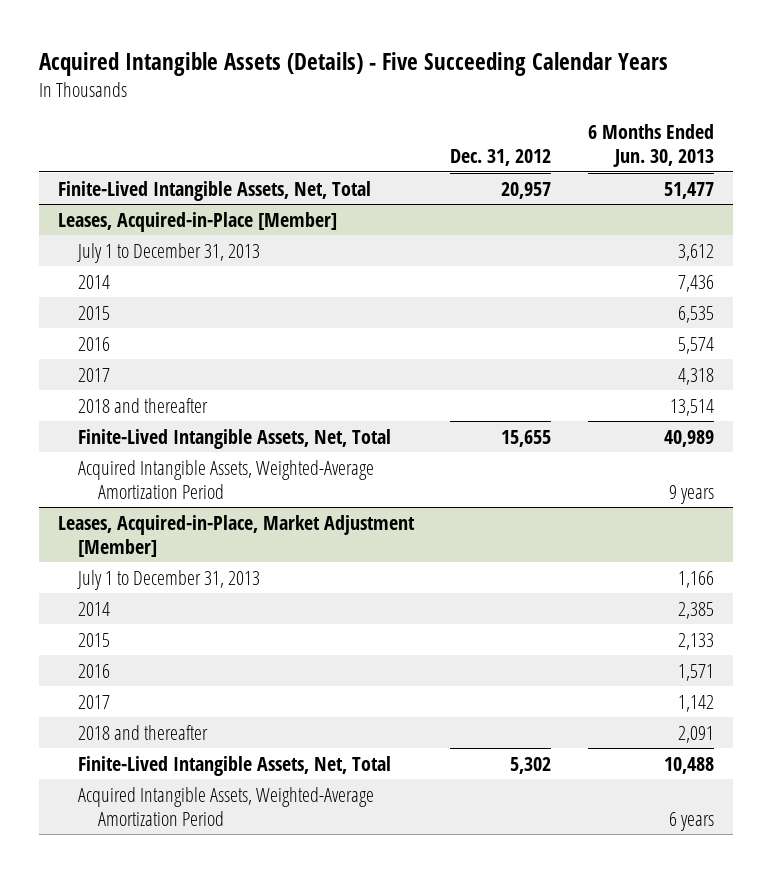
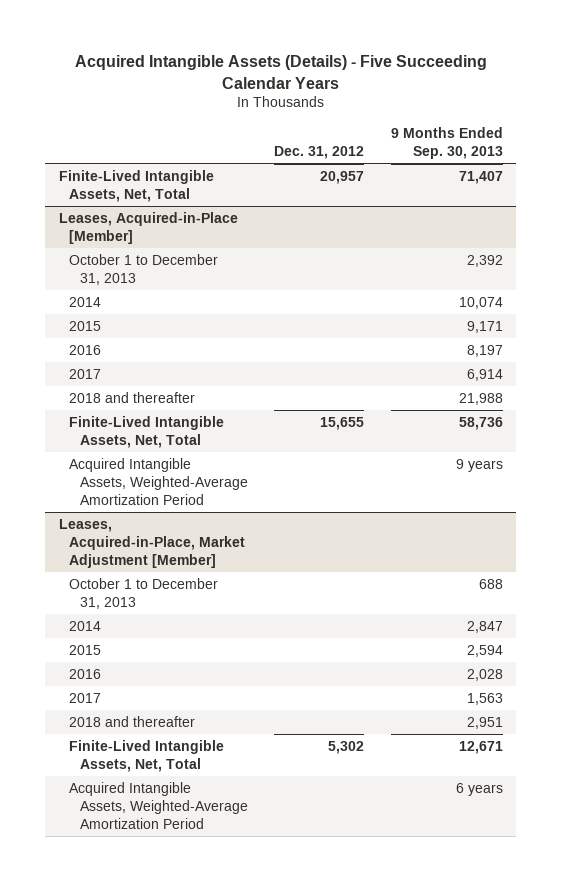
[588,124,715,168] 6 Months Ended Jun. 30, 2013 -> none
none -> [391,127,504,160] 9 Months Ended Sep. 30, 2013
[76,242,260,263] July 1 to December 31, 2013 -> [69,253,219,285] October 1 to December 31, 2013
[76,569,260,590] July 1 to December 31, 2013 -> [69,577,219,609] October 1 to December 31, 2013

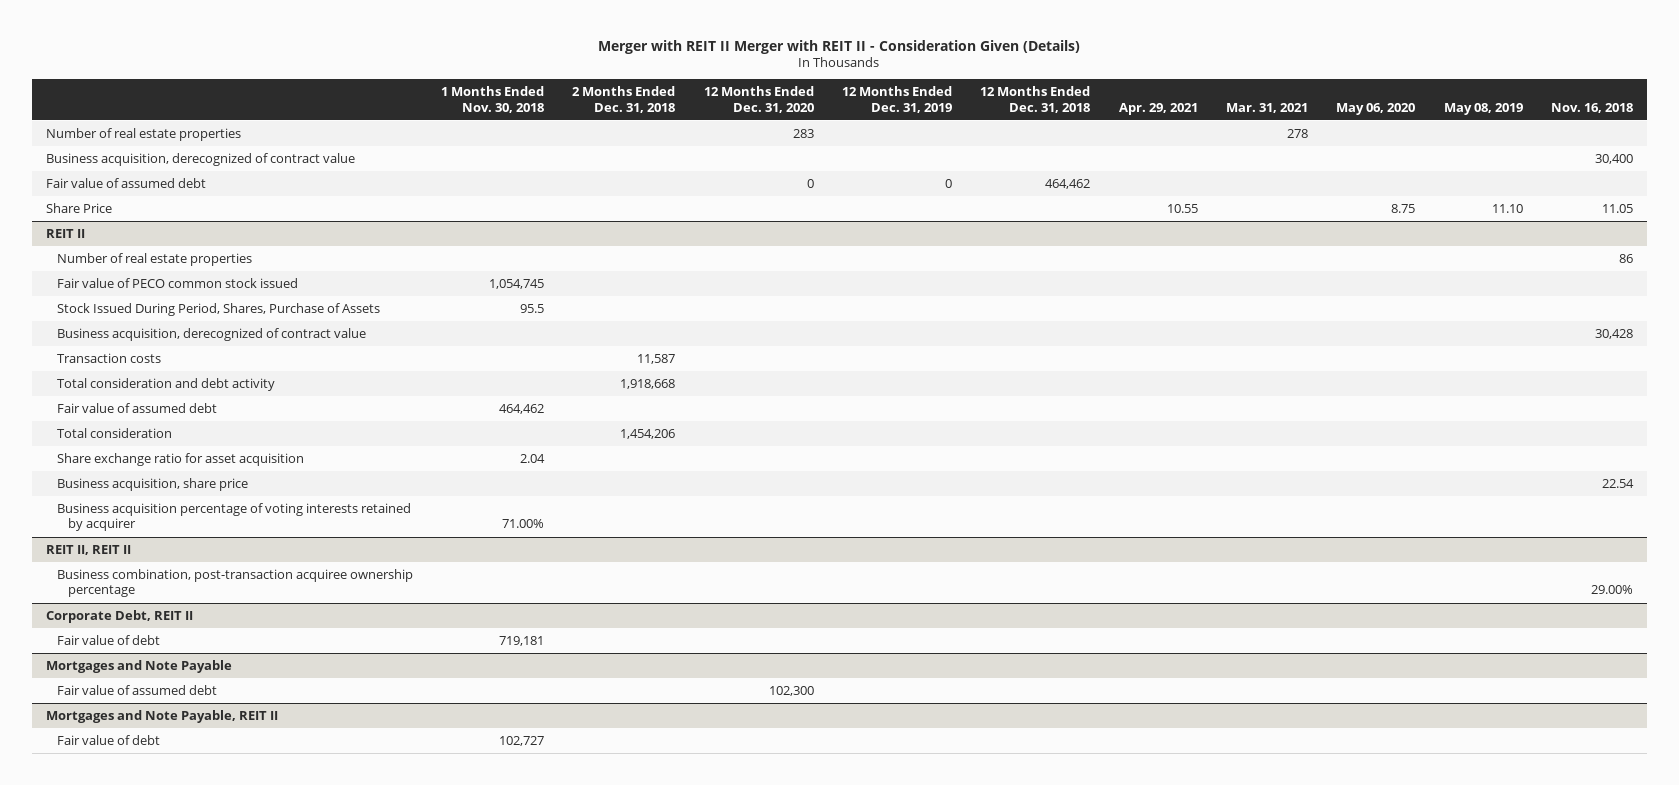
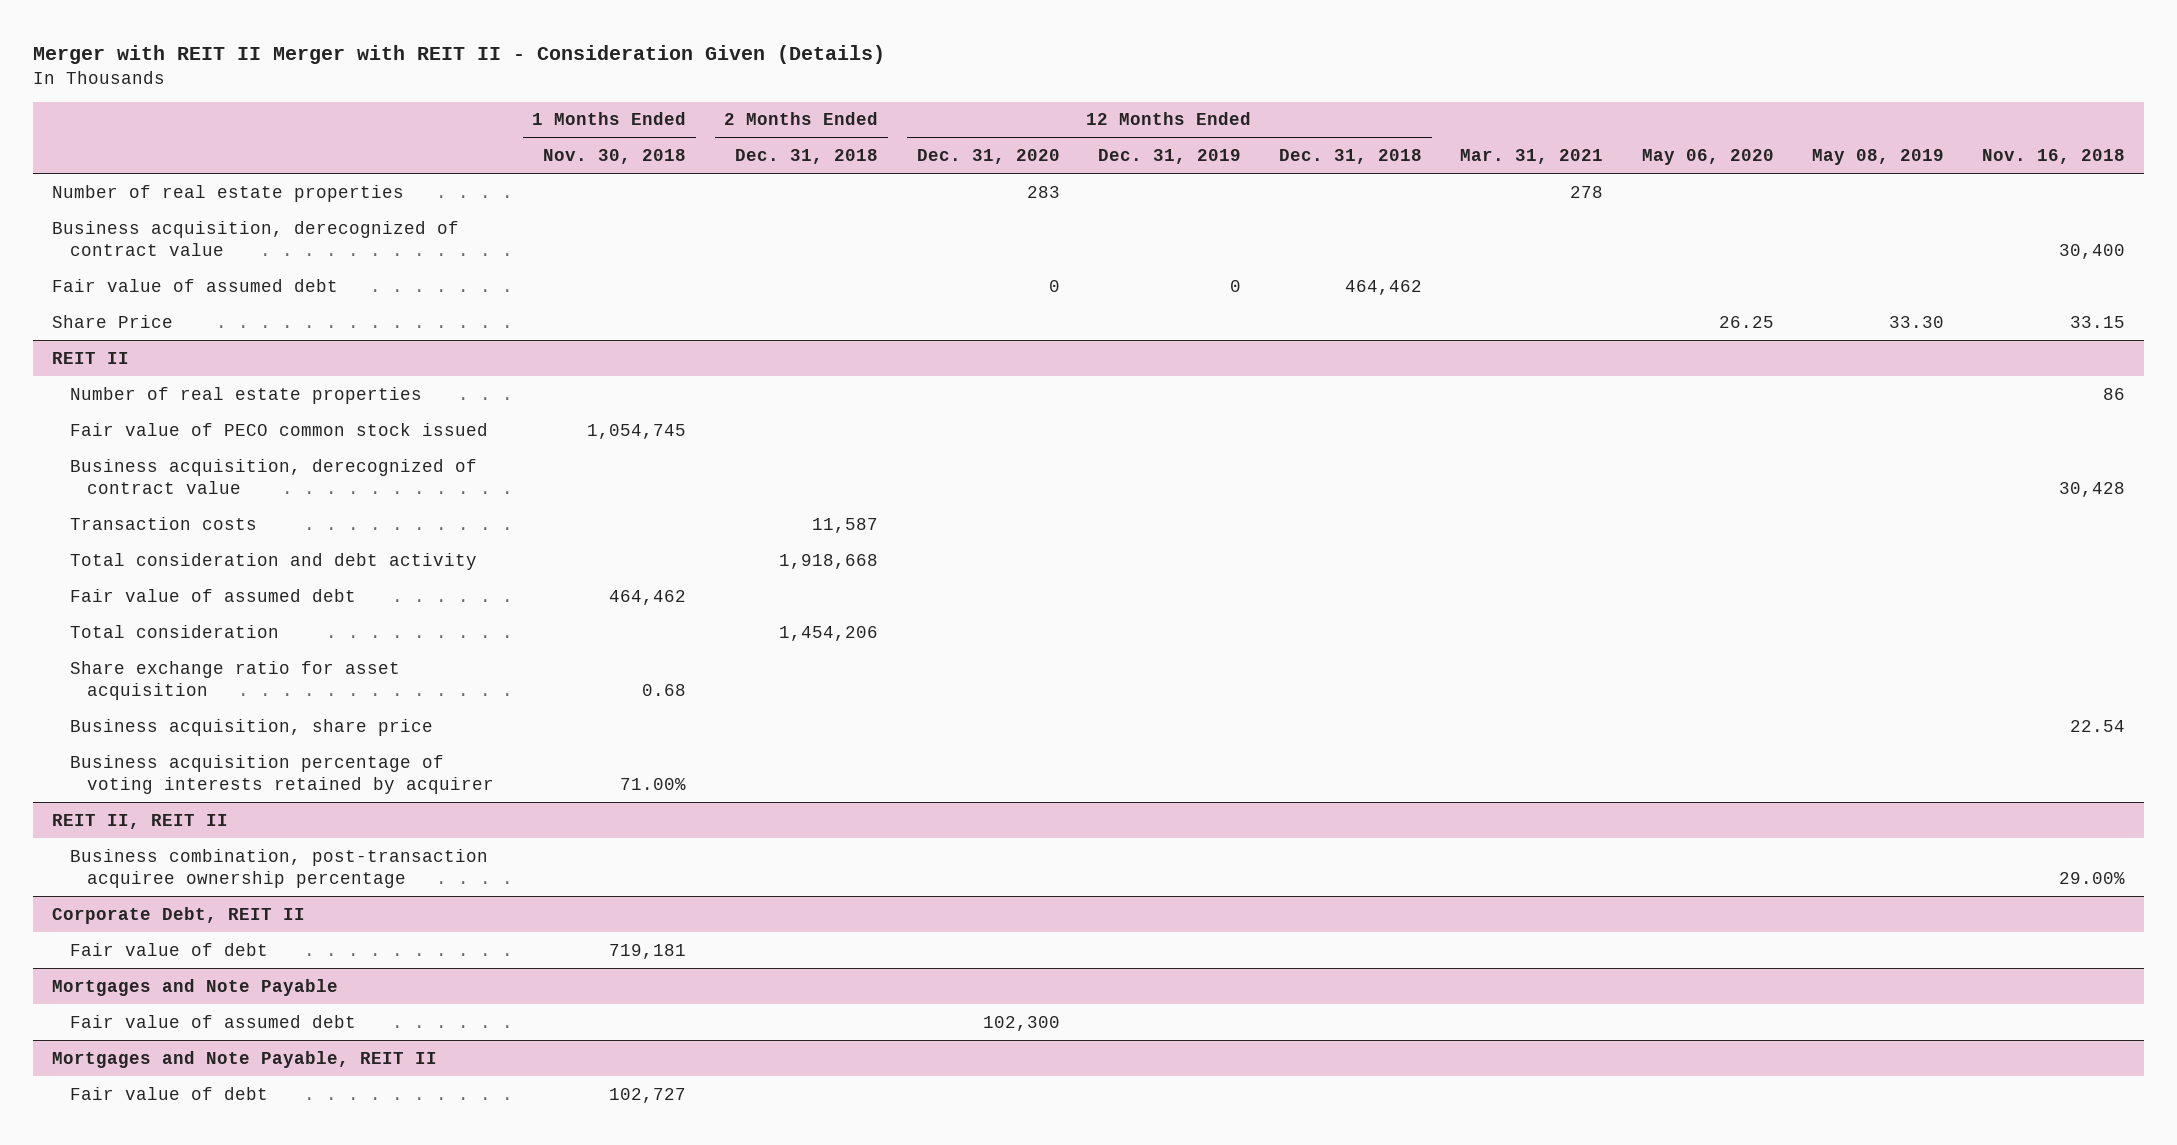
[1118,102,1198,115] Apr. 29, 2021 -> none
[1391,203,1416,213] 8.75 -> [1718,315,1774,328] 26.25
[1491,203,1523,213] 11.10 -> [1888,315,1944,328] 33.30
[1602,203,1634,213] 11.05 -> [2070,315,2126,328] 33.15
[56,302,380,316] Stock Issued During Period, Shares, Purchase of Assets -> none
[519,453,545,463] 2.04 -> [642,684,687,697] 0.68

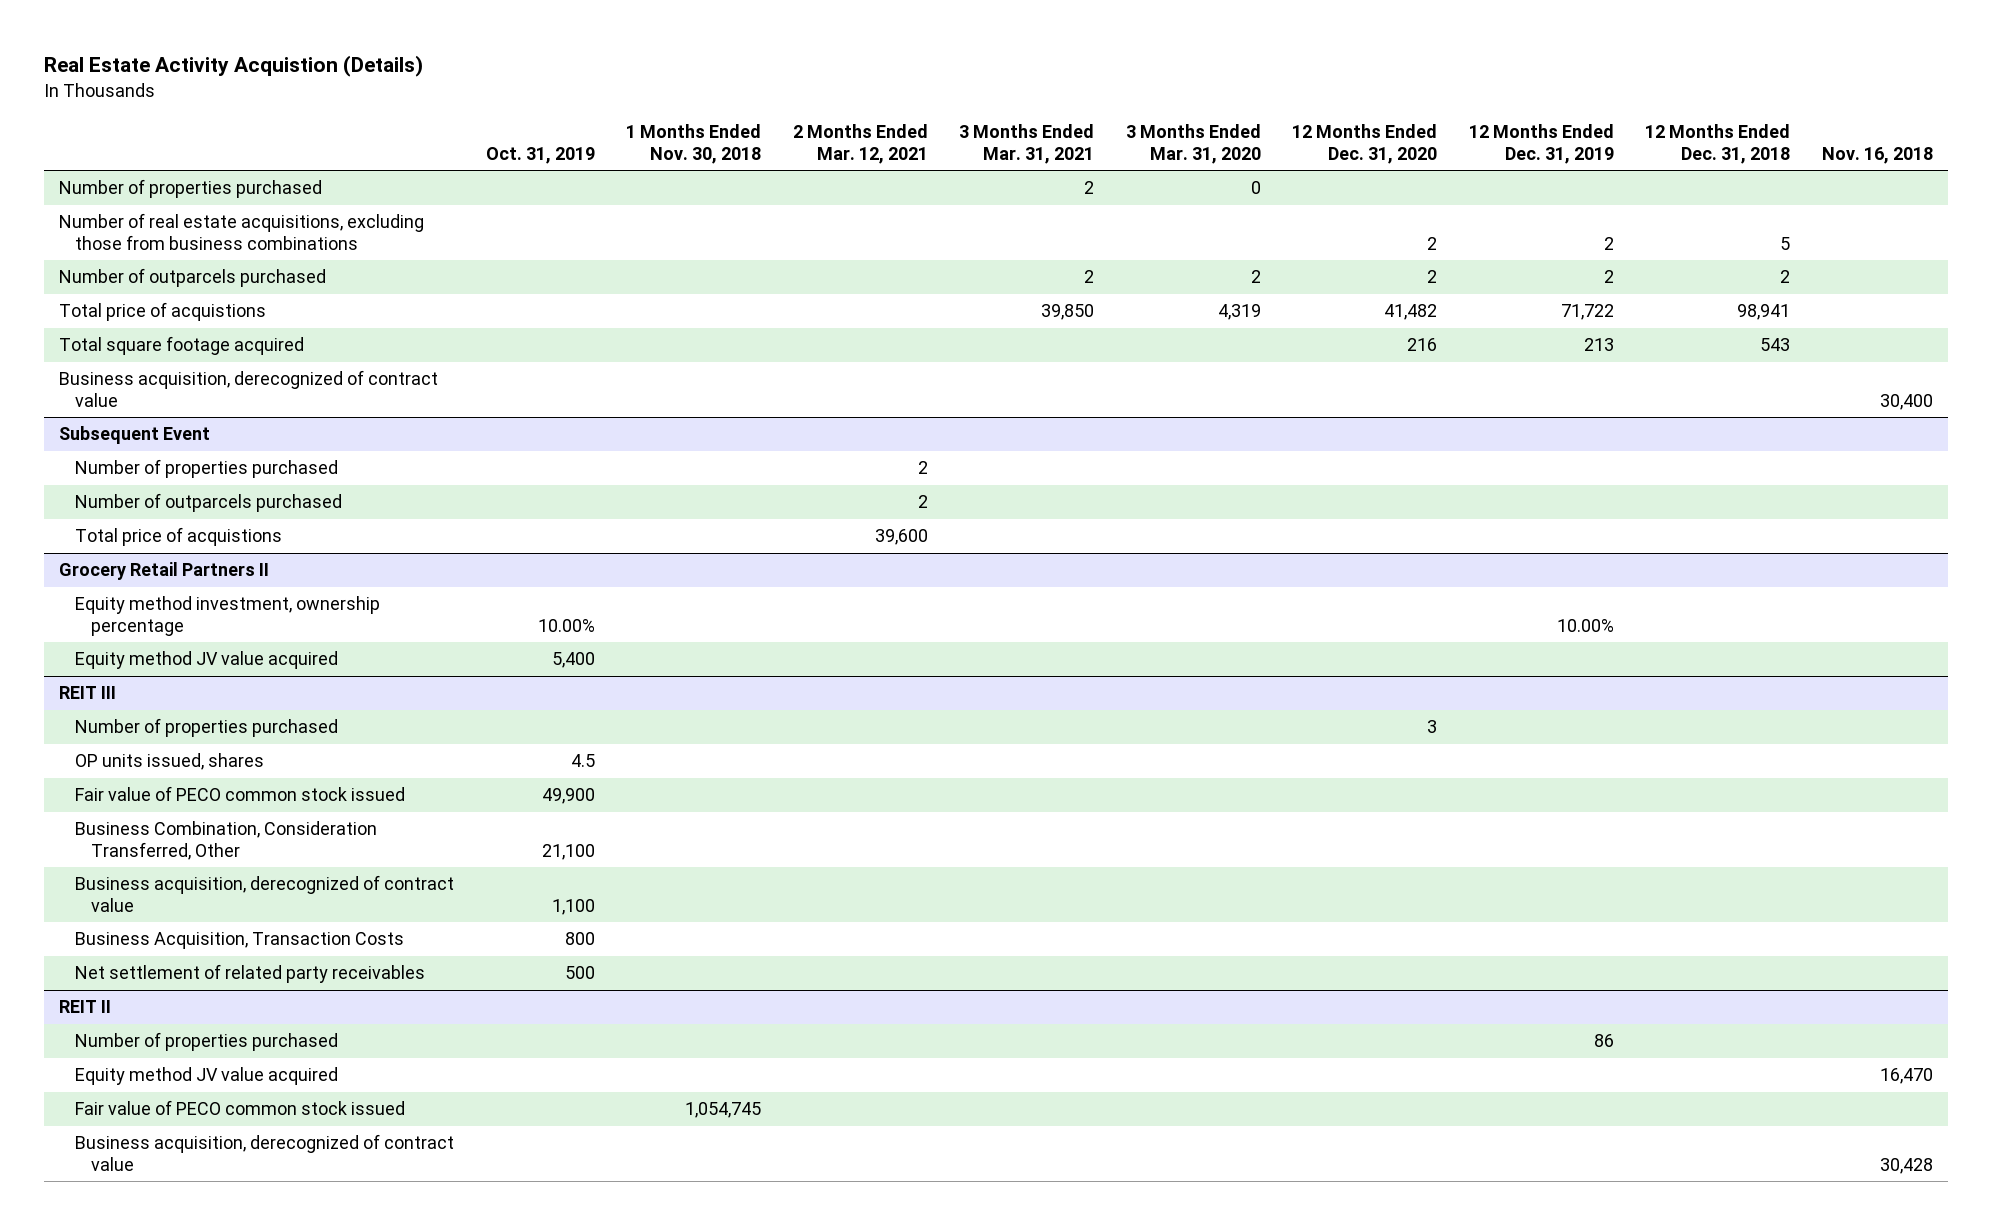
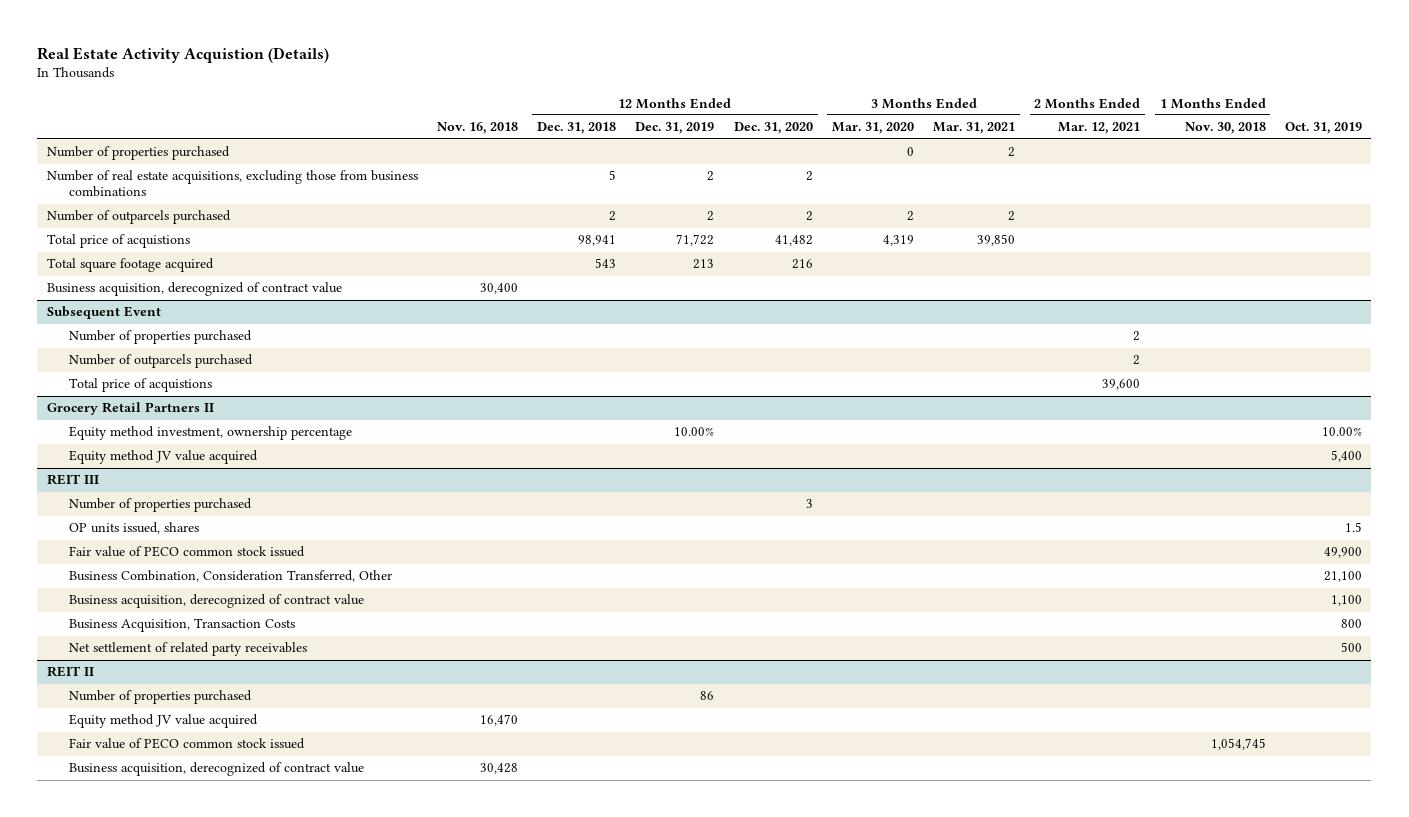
[570,754,595,768] 4.5 -> [1344,522,1362,533] 1.5

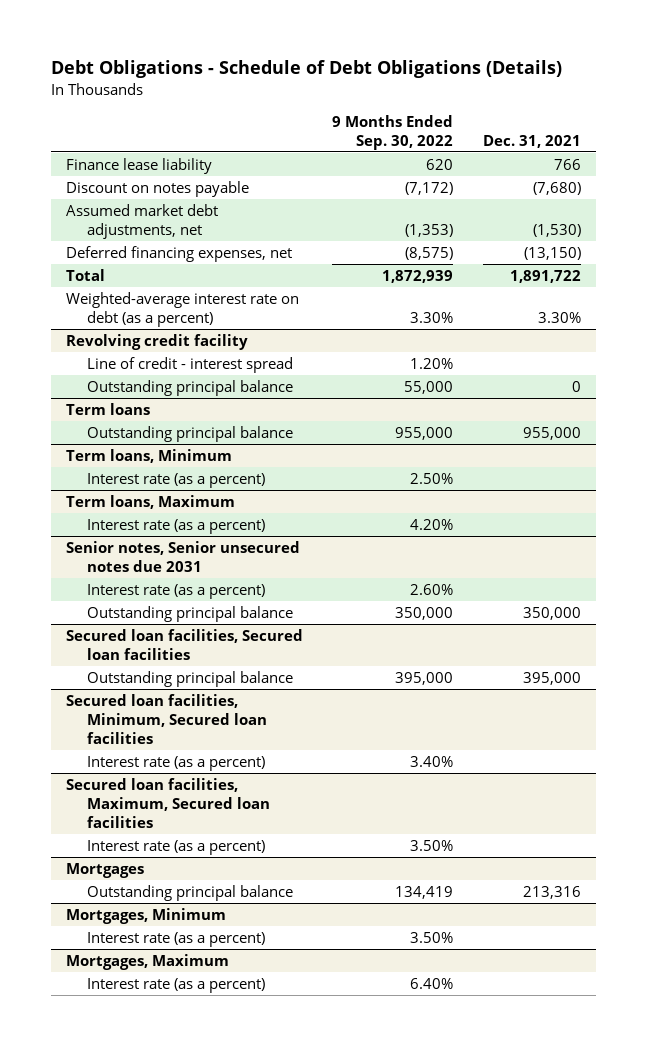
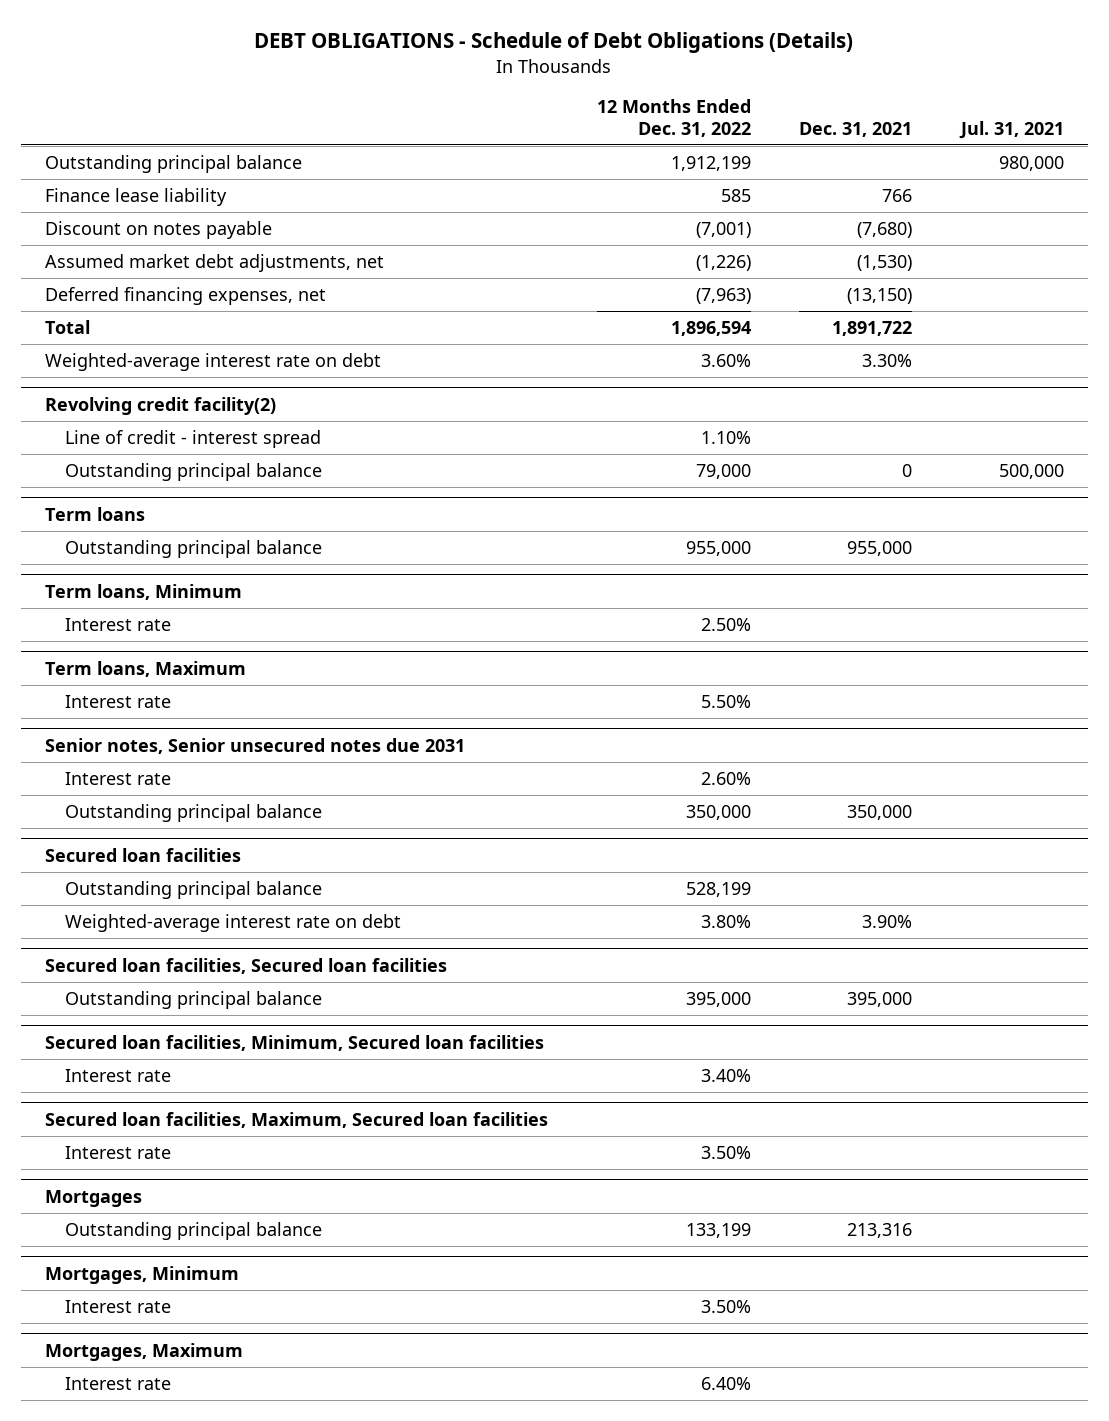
[50,60,562,79] Debt Obligations - Schedule of Debt Obligations (Details) -> [254,32,854,54] DEBT OBLIGATIONS - Schedule of Debt Obligations (Details)
[332,114,454,150] 9 Months Ended Sep. 30, 2022 -> none
none -> [596,99,751,137] 12 Months Ended Dec. 31, 2022
none -> [958,120,1064,139] Jul. 31, 2021
none -> [44,154,302,173] Outstanding principal balance
[65,292,299,327] Weighted-average interest rate on debt (as a percent) -> [44,352,381,371] Weighted-average interest rate on debt
[65,334,248,351] Revolving credit facility -> [44,396,276,415] Revolving credit facility(2)
[87,473,266,489] Interest rate (as a percent) -> [64,617,171,631] Interest rate
[87,519,266,535] Interest rate (as a percent) -> [64,694,171,708] Interest rate
[87,584,266,600] Interest rate (as a percent) -> [64,771,171,785] Interest rate
none -> [44,847,241,862] Secured loan facilities
none -> [64,880,322,899] Outstanding principal balance
none -> [64,913,401,932] Weighted-average interest rate on debt
[87,756,266,772] Interest rate (as a percent) -> [64,1068,171,1082] Interest rate
[87,840,266,856] Interest rate (as a percent) -> [64,1145,171,1159] Interest rate
[87,932,266,948] Interest rate (as a percent) -> [64,1299,171,1313] Interest rate
[87,978,266,994] Interest rate (as a percent) -> [64,1376,171,1390] Interest rate

